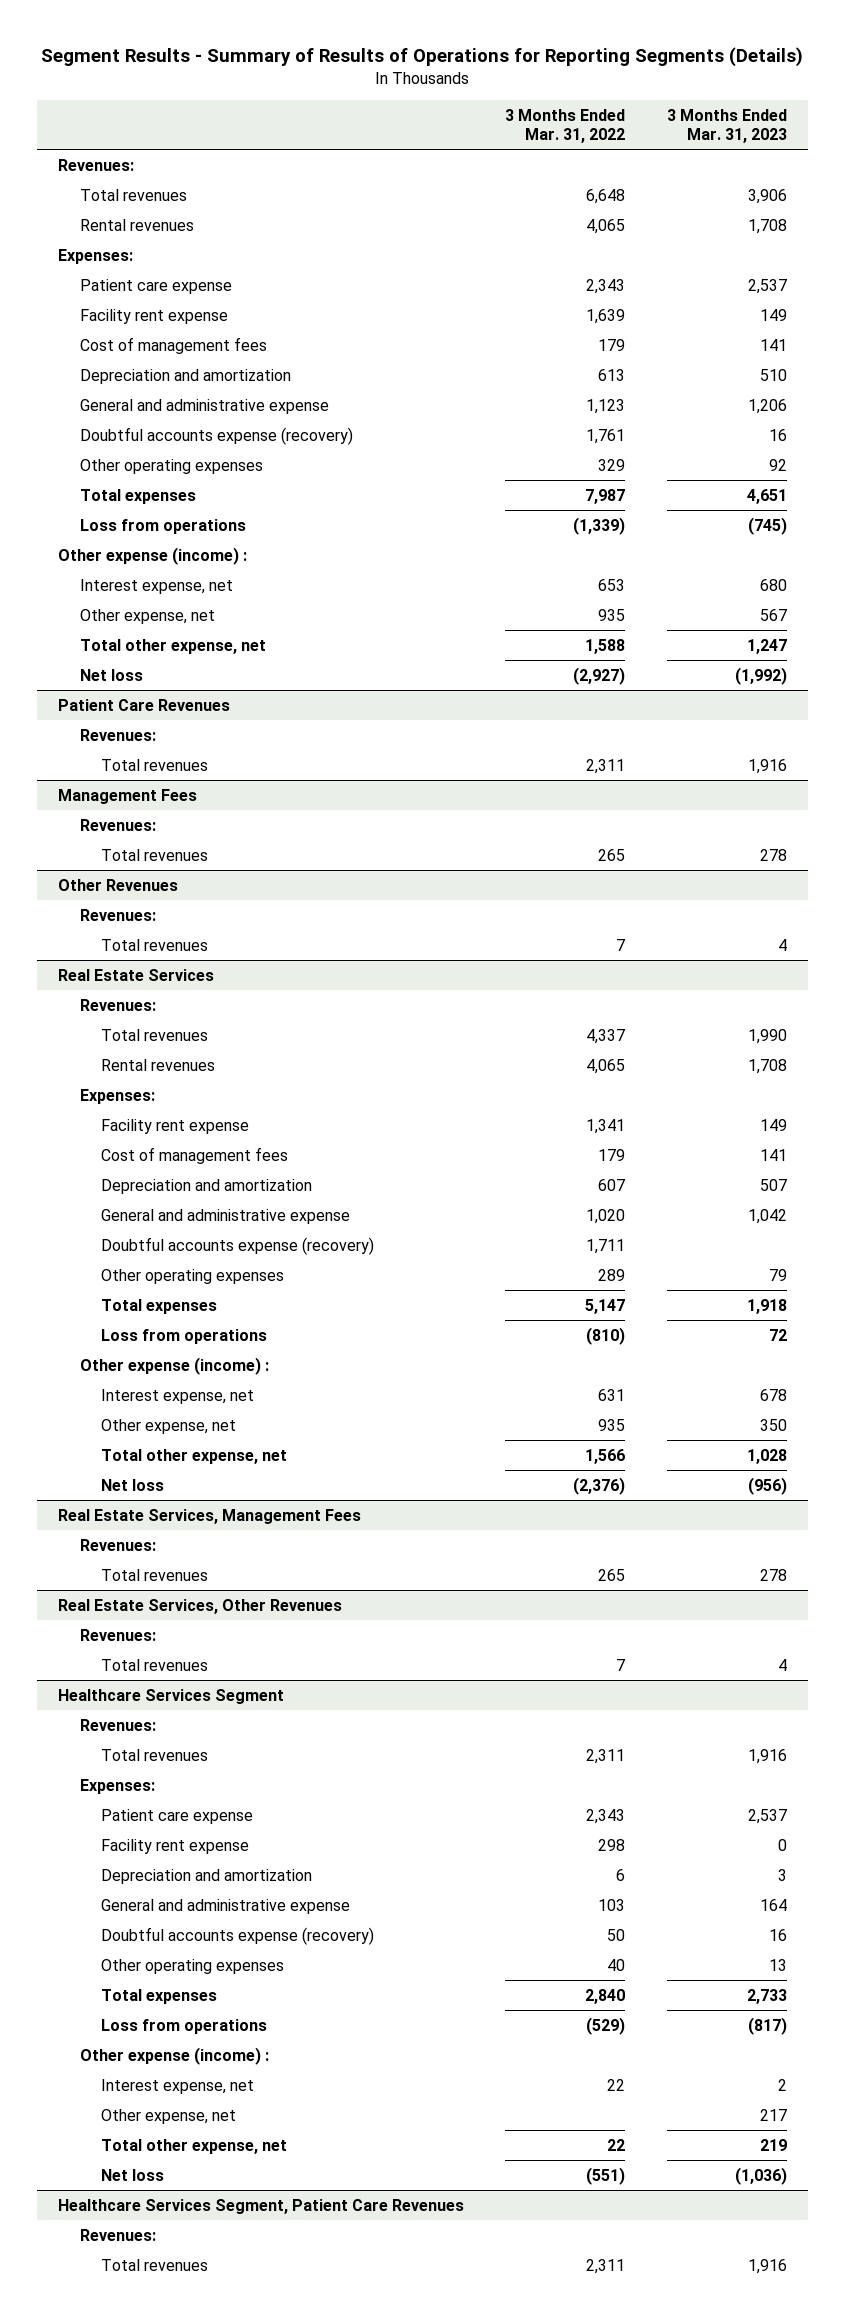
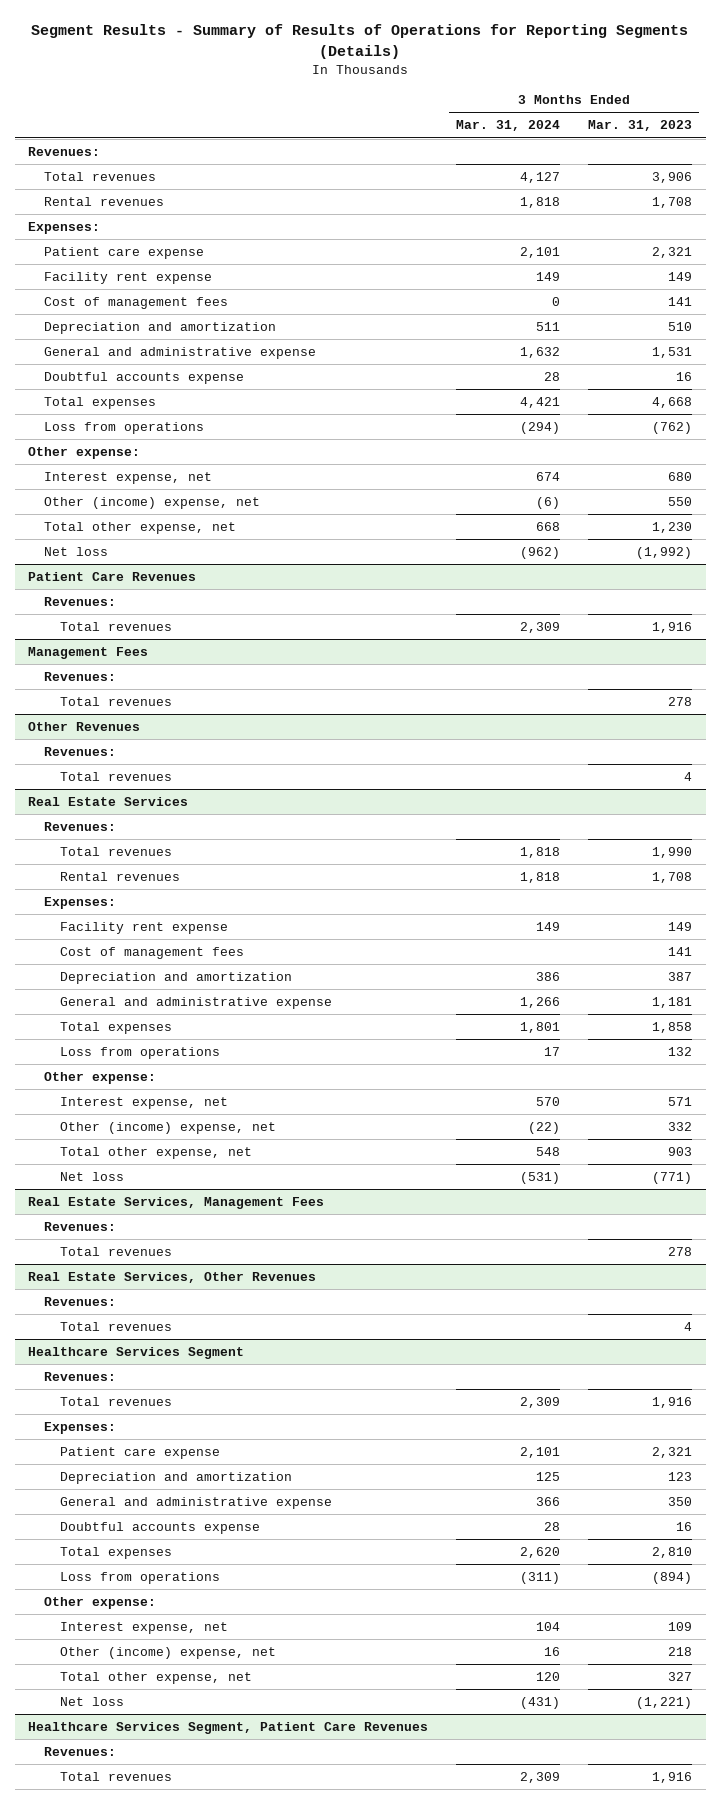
[505,108,626,144] 3 Months Ended Mar. 31, 2022 -> none
none -> [456,120,561,132] Mar. 31, 2024
[747,278,787,294] 2,537 -> [651,247,692,259] 2,321
[79,458,263,474] Other operating expenses -> none
[747,398,787,414] 1,206 -> [651,347,692,359] 1,531
[79,426,353,445] Doubtful accounts expense (recovery) -> [44,372,245,385] Doubtful accounts expense
[746,488,787,504] 4,651 -> [651,397,692,409] 4,668
[747,516,787,535] (745) -> [651,422,692,435] (762)
[58,546,248,565] Other expense (income) : -> [28,447,141,460] Other expense:
[79,608,215,624] Other expense, net -> [44,497,261,510] Other (income) expense, net
[759,608,787,621] 567 -> [667,497,692,507] 550
[746,638,787,654] 1,247 -> [651,522,692,534] 1,230
[101,1236,375,1255] Doubtful accounts expense (recovery) -> none
[101,1268,285,1284] Other operating expenses -> none
[759,1178,787,1191] 507 -> [667,972,692,982] 387
[747,1208,787,1224] 1,042 -> [651,997,692,1009] 1,181
[746,1298,787,1314] 1,918 -> [651,1022,692,1034] 1,858
[768,1328,787,1341] 72 -> [667,1047,692,1057] 132
[79,1356,269,1375] Other expense (income) : -> [44,1072,157,1085] Other expense:
[759,1388,787,1401] 678 -> [667,1097,692,1107] 571
[101,1418,237,1434] Other expense, net -> [59,1122,276,1135] Other (income) expense, net
[759,1418,787,1431] 350 -> [667,1122,692,1132] 332
[746,1448,787,1464] 1,028 -> [667,1147,692,1157] 903
[747,1476,787,1495] (956) -> [651,1172,692,1185] (771)
[101,1838,250,1854] Facility rent expense -> none
[101,1958,285,1974] Other operating expenses -> none
[747,1808,787,1824] 2,537 -> [651,1447,692,1459] 2,321
[777,1868,787,1881] 3 -> [667,1472,692,1482] 123
[759,1898,787,1911] 164 -> [667,1497,692,1507] 350
[101,1926,375,1945] Doubtful accounts expense (recovery) -> [59,1522,260,1535] Doubtful accounts expense
[746,1988,787,2004] 2,733 -> [651,1547,692,1559] 2,810
[747,2016,787,2035] (817) -> [651,1572,692,1585] (894)
[79,2046,269,2065] Other expense (income) : -> [44,1597,157,1610] Other expense:
[777,2078,787,2091] 2 -> [667,1622,692,1632] 109
[101,2108,237,2124] Other expense, net -> [59,1647,276,1660] Other (income) expense, net
[759,2108,787,2121] 217 -> [667,1647,692,1657] 218
[759,2138,787,2151] 219 -> [667,1672,692,1682] 327
[734,2166,787,2185] (1,036) -> [635,1697,692,1710] (1,221)

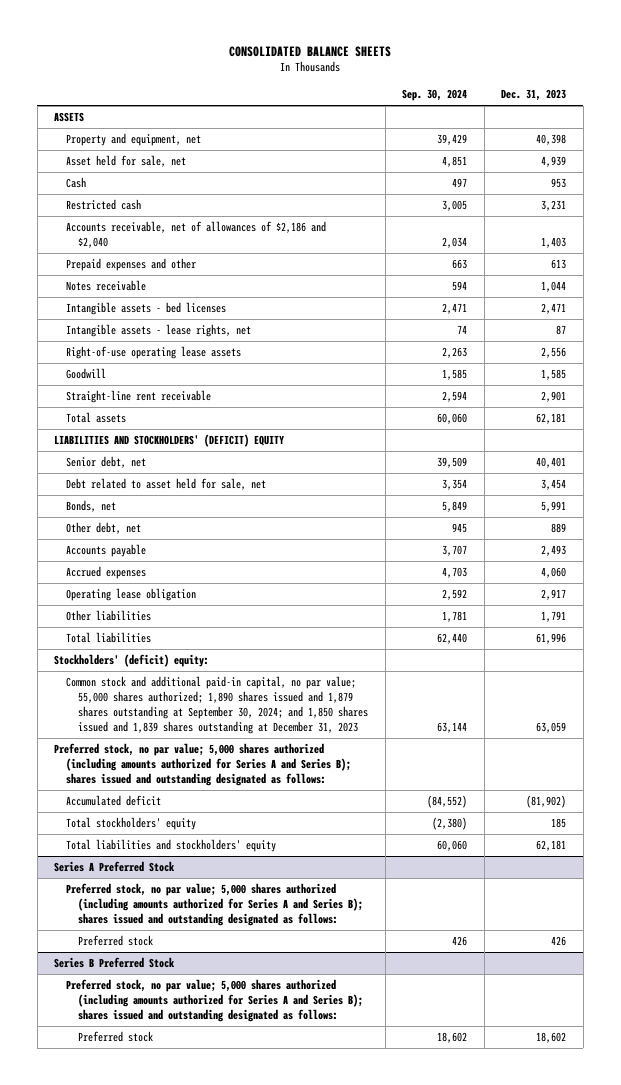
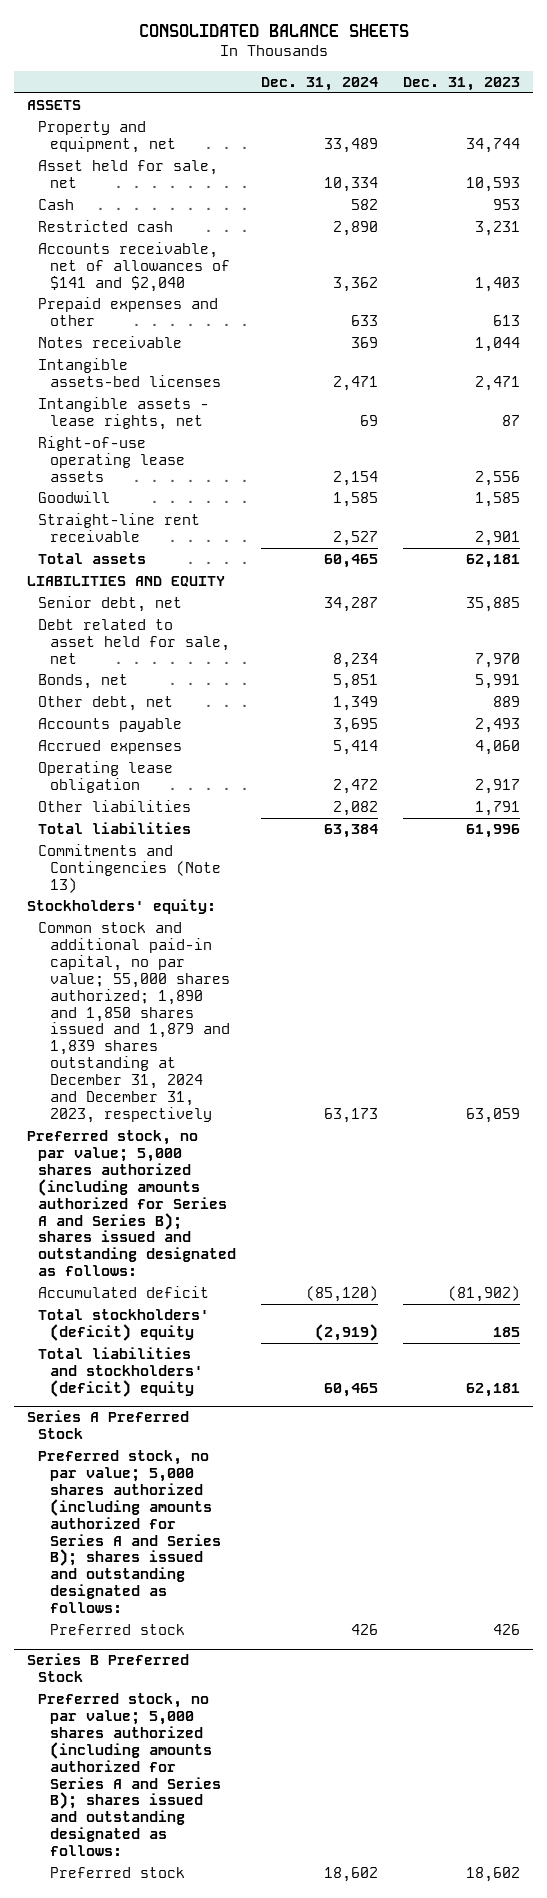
[402,89,468,102] Sep. 30, 2024 -> none
none -> [261,76,379,91] Dec. 31, 2024
[536,134,567,146] 40,398 -> [466,137,521,153] 34,744
[541,156,567,168] 4,939 -> [466,176,521,192] 10,593
[66,221,327,249] Accounts receivable, net of allowances of $2,186 and $2,040 -> [38,241,230,292] Accounts receivable, net of allowances of $141 and $2,040
[66,302,227,316] Intangible assets - bed licenses -> [38,357,221,387] Intangible assets-bed licenses
[54,434,285,448] LIABILITIES AND STOCKHOLDERS' (DEFICIT) EQUITY -> [26,575,225,587] LIABILITIES AND EQUITY
[536,457,567,469] 40,401 -> [466,596,521,612] 35,885
[541,479,567,491] 3,454 -> [475,652,521,668] 7,970
none -> [38,843,221,893] Commitments and Contingencies (Note 13)
[54,654,210,668] Stockholders' (deficit) equity: -> [26,898,216,914] Stockholders' equity:
[66,676,369,734] Common stock and additional paid-in capital, no par value; 55,000 shares authorized; 1,890 shares issued and 1,879 shares outstanding at September 30, 2024; and 1,850 shares issued and 1,839 shares outstanding at December 31, 2023 -> [38,921,230,1124] Common stock and additional paid-in capital, no par value; 55,000 shares authorized; 1,890 and 1,850 shares issued and 1,879 and 1,839 shares outstanding at December 31, 2024 and December 31, 2023, respectively
[66,817,197,831] Total stockholders' equity -> [38,1308,210,1341] Total stockholders' (deficit) equity
[66,839,277,853] Total liabilities and stockholders' equity -> [38,1346,203,1397] Total liabilities and stockholders' (deficit) equity

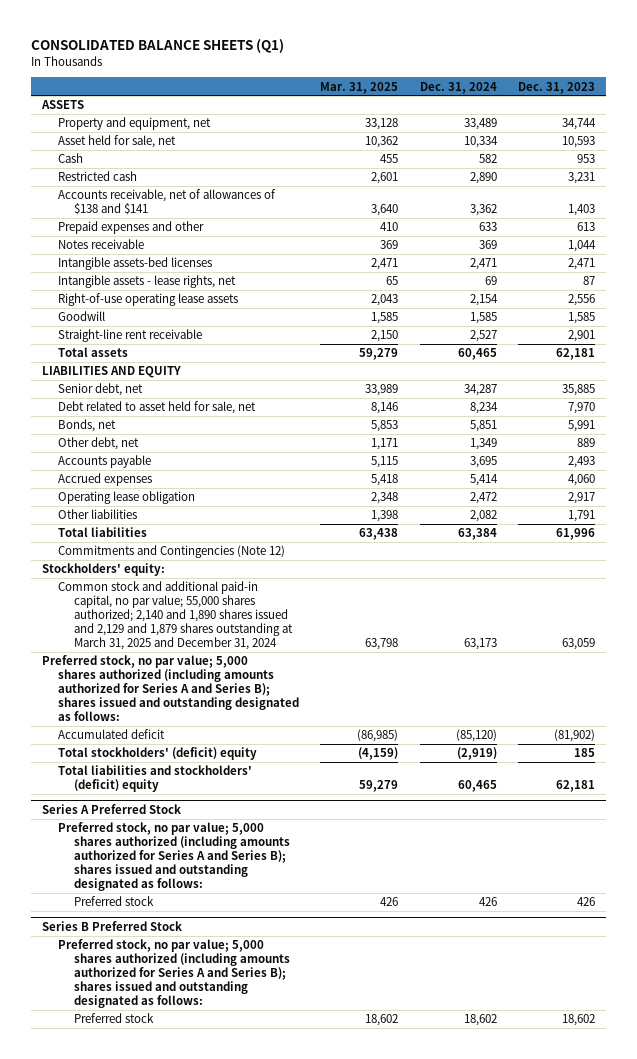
[138,23,409,37] CONSOLIDATED BALANCE SHEETS -> [31,38,285,53] CONSOLIDATED BALANCE SHEETS (Q1)
none -> [320,81,399,94] Mar. 31, 2025
[38,241,230,292] Accounts receivable, net of allowances of $141 and $2,040 -> [58,189,277,216] Accounts receivable, net of allowances of $138 and $141
[38,843,221,893] Commitments and Contingencies (Note 13) -> [58,545,286,559] Commitments and Contingencies (Note 12)
[38,921,230,1124] Common stock and additional paid-in capital, no par value; 55,000 shares authorized; 1,890 and 1,850 shares issued and 1,879 and 1,839 shares outstanding at December 31, 2024 and December 31, 2023, respectively -> [58,581,294,651] Common stock and additional paid-in capital, no par value; 55,000 shares authorized; 2,140 and 1,890 shares issued and 2,129 and 1,879 shares outstanding at March 31, 2025 and December 31, 2024

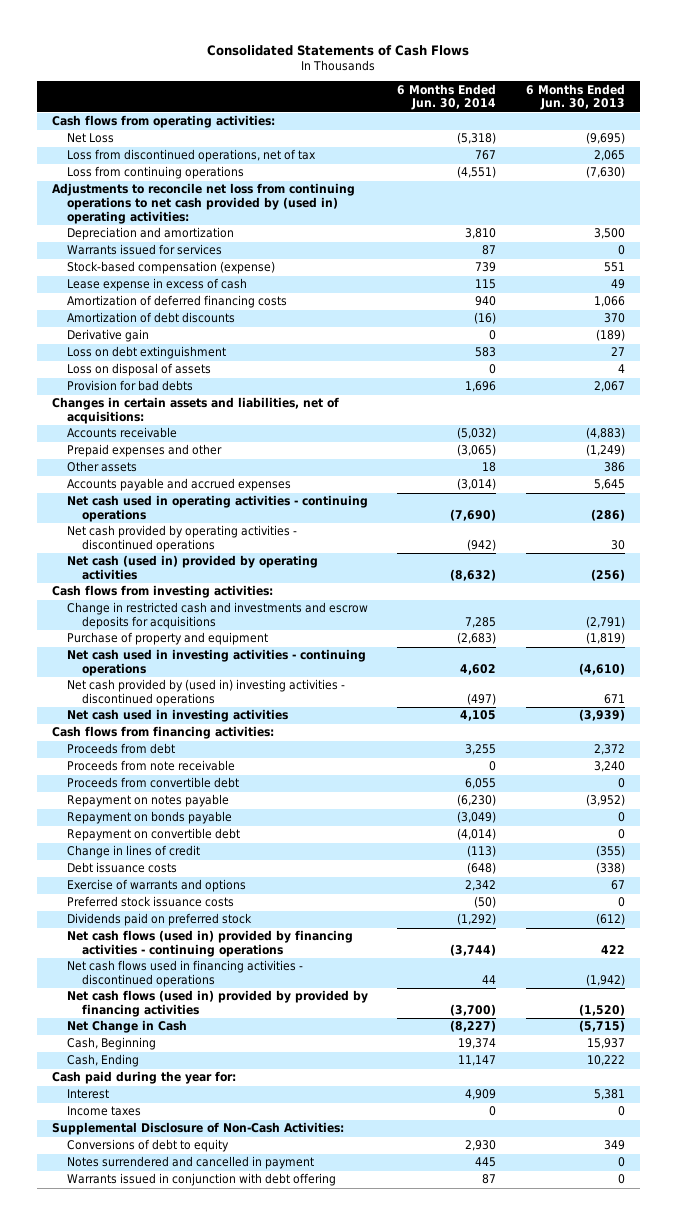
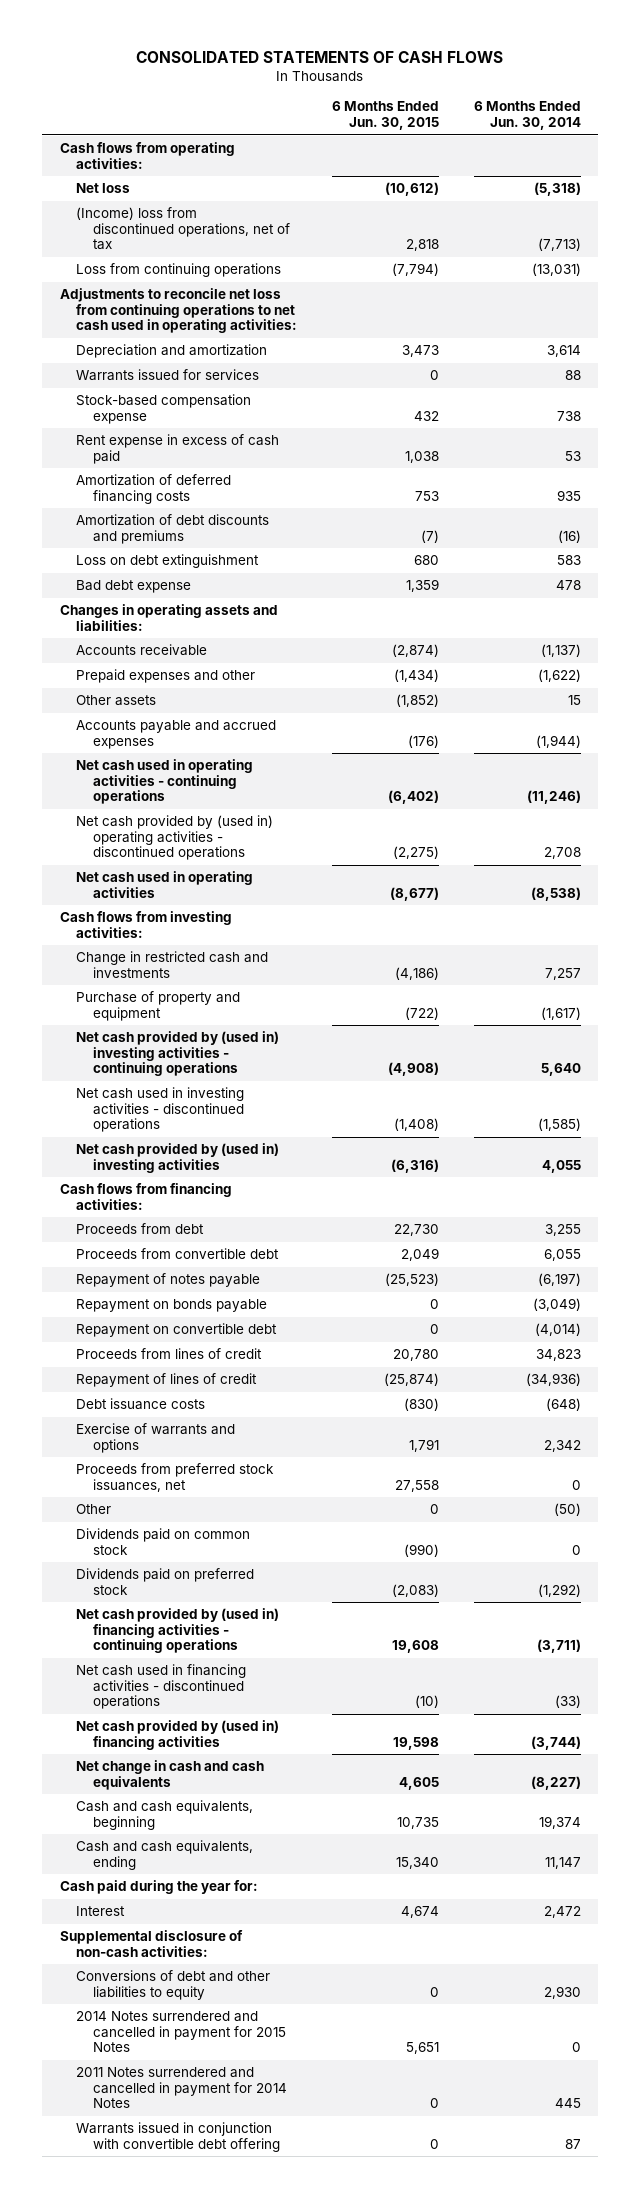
[207,44,470,56] Consolidated Statements of Cash Flows -> [136,50,504,63] CONSOLIDATED STATEMENTS OF CASH FLOWS
[525,83,625,111] 6 Months Ended Jun. 30, 2013 -> none
none -> [332,101,440,130] 6 Months Ended Jun. 30, 2015
[66,329,149,343] Derivative gain -> none
[66,133,114,144] Net Loss -> [76,183,131,194] Net loss
[66,149,316,163] Loss from discontinued operations, net of tax -> [76,207,290,251] (Income) loss from discontinued operations, net of tax
[475,150,497,161] 767 -> [537,238,581,252] (7,713)
[457,166,497,179] (4,551) -> [531,263,581,277] (13,031)
[51,183,355,224] Adjustments to reconcile net loss from continuing operations to net cash provided by (used in) operating activities: -> [59,288,298,334] Adjustments to reconcile net loss from continuing operations to net cash used in operating activities:
[465,228,497,240] 3,810 -> [546,345,581,358] 3,614
[482,245,497,256] 87 -> [564,370,581,381] 88
[66,261,275,275] Stock-based compensation (expense) -> [76,394,252,424] Stock-based compensation expense
[475,262,497,273] 739 -> [556,410,581,421] 738
[66,278,247,292] Lease expense in excess of cash -> [76,434,280,464] Rent expense in excess of cash paid
[475,279,497,290] 115 -> [564,450,581,461] 53
[475,296,497,307] 940 -> [556,489,581,501] 935
[66,312,235,324] Amortization of debt discounts -> [76,514,270,544] Amortization of debt discounts and premiums
[66,363,211,377] Loss on disposal of assets -> none
[66,380,193,392] Provision for bad debts -> [76,580,192,594] Bad debt expense
[465,381,497,393] 1,696 -> [555,580,581,591] 478
[51,397,339,425] Changes in certain assets and liabilities, net of acquisitions: -> [59,604,278,631] Changes in operating assets and liabilities:
[457,427,497,440] (5,032) -> [540,644,581,658] (1,137)
[457,444,497,457] (3,065) -> [537,669,581,683] (1,622)
[482,462,497,473] 18 -> [567,695,581,706] 15
[457,478,497,491] (3,014) -> [535,734,581,748] (1,944)
[450,509,497,522] (7,690) -> [526,790,581,805] (11,246)
[66,525,297,553] Net cash provided by operating activities - discontinued operations -> [76,815,274,861] Net cash provided by (used in) operating activities - discontinued operations
[467,539,497,552] (942) -> [543,847,581,860] 2,708
[66,555,318,581] Net cash (used in) provided by operating activities -> [76,871,254,898] Net cash used in operating activities
[450,569,497,582] (8,632) -> [530,886,581,901] (8,538)
[66,602,368,630] Change in restricted cash and investments and escrow deposits for acquisitions -> [76,951,269,978] Change in restricted cash and investments
[465,617,497,629] 7,285 -> [544,967,581,980] 7,257
[457,632,497,645] (2,683) -> [540,1006,581,1020] (1,617)
[66,649,366,677] Net cash used in investing activities - continuing operations -> [76,1031,280,1077] Net cash provided by (used in) investing activities - continuing operations
[460,664,497,676] 4,602 -> [540,1063,581,1077] 5,640
[66,679,345,707] Net cash provided by (used in) investing activities - discontinued operations -> [76,1087,245,1133] Net cash used in investing activities - discontinued operations
[467,693,497,706] (497) -> [537,1118,581,1132] (1,585)
[66,709,288,723] Net cash used in investing activities -> [76,1143,280,1173] Net cash provided by (used in) investing activities
[460,710,497,722] 4,105 -> [541,1159,581,1173] 4,055
[66,760,235,772] Proceeds from note receivable -> none
[66,794,229,808] Repayment on notes payable -> [76,1273,261,1288] Repayment of notes payable
[457,794,497,807] (6,230) -> [537,1273,581,1287] (6,197)
[66,845,200,859] Change in lines of credit -> [76,1348,263,1360] Proceeds from lines of credit
[467,845,497,858] (113) -> [535,1349,581,1362] 34,823
none -> [76,1373,258,1388] Repayment of lines of credit
[66,896,234,908] Preferred stock issuance costs -> none
none -> [76,1463,275,1492] Proceeds from preferred stock issuances, net
none -> [76,1504,112,1515] Other
none -> [76,1528,251,1555] Dividends paid on common stock
[66,930,353,958] Net cash flows (used in) provided by financing activities - continuing operations -> [76,1608,280,1654] Net cash provided by (used in) financing activities - continuing operations
[450,944,497,957] (3,744) -> [536,1639,581,1654] (3,711)
[66,960,303,988] Net cash flows used in financing activities - discontinued operations -> [76,1664,247,1710] Net cash used in financing activities - discontinued operations
[482,975,497,985] 44 -> [554,1695,581,1709] (33)
[66,990,368,1018] Net cash flows (used in) provided by provided by financing activities -> [76,1720,280,1750] Net cash provided by (used in) financing activities
[450,1004,497,1017] (3,700) -> [530,1735,581,1750] (3,744)
[66,1020,187,1034] Net Change in Cash -> [76,1760,265,1790] Net change in cash and cash equivalents
[66,1037,156,1051] Cash, Beginning -> [76,1800,254,1830] Cash and cash equivalents, beginning
[66,1054,139,1068] Cash, Ending -> [76,1840,254,1870] Cash and cash equivalents, ending
[66,1106,141,1117] Income taxes -> none
[465,1089,497,1101] 4,909 -> [543,1906,581,1919] 2,472
[51,1122,344,1136] Supplemental Disclosure of Non-Cash Activities: -> [59,1930,243,1957] Supplemental disclosure of non-cash activities:
[66,1139,229,1153] Conversions of debt to equity -> [76,1970,271,2000] Conversions of debt and other liabilities to equity
none -> [76,2011,286,2053] 2014 Notes surrendered and cancelled in payment for 2015 Notes
[66,1156,314,1170] Notes surrendered and cancelled in payment -> [76,2067,287,2109] 2011 Notes surrendered and cancelled in payment for 2014 Notes
[66,1173,336,1187] Warrants issued in conjunction with debt offering -> [76,2122,280,2152] Warrants issued in conjunction with convertible debt offering

